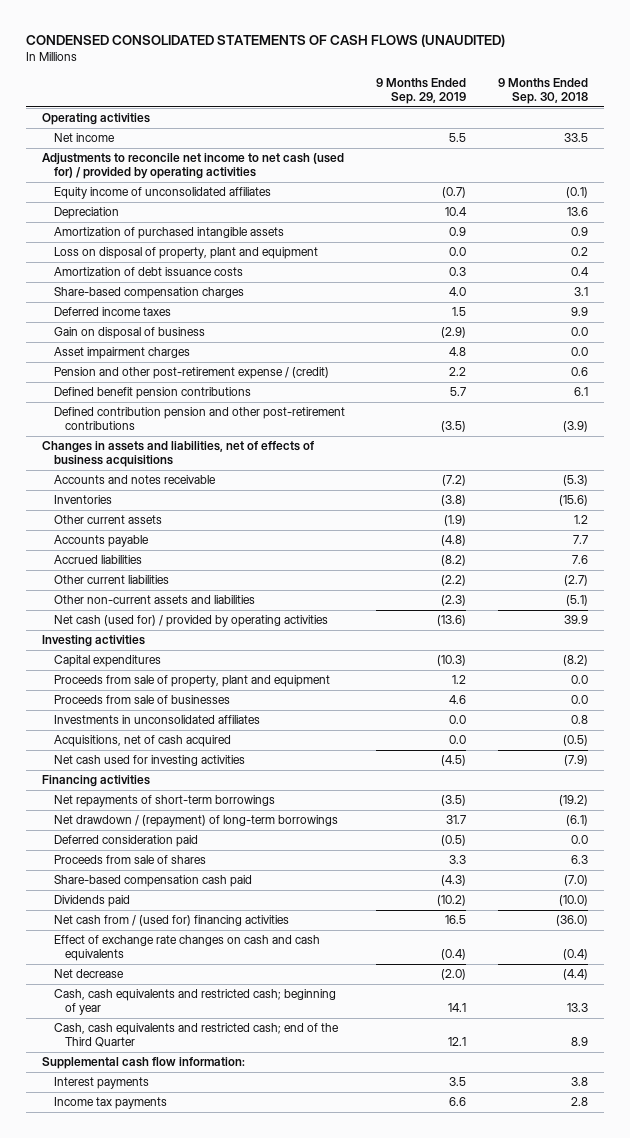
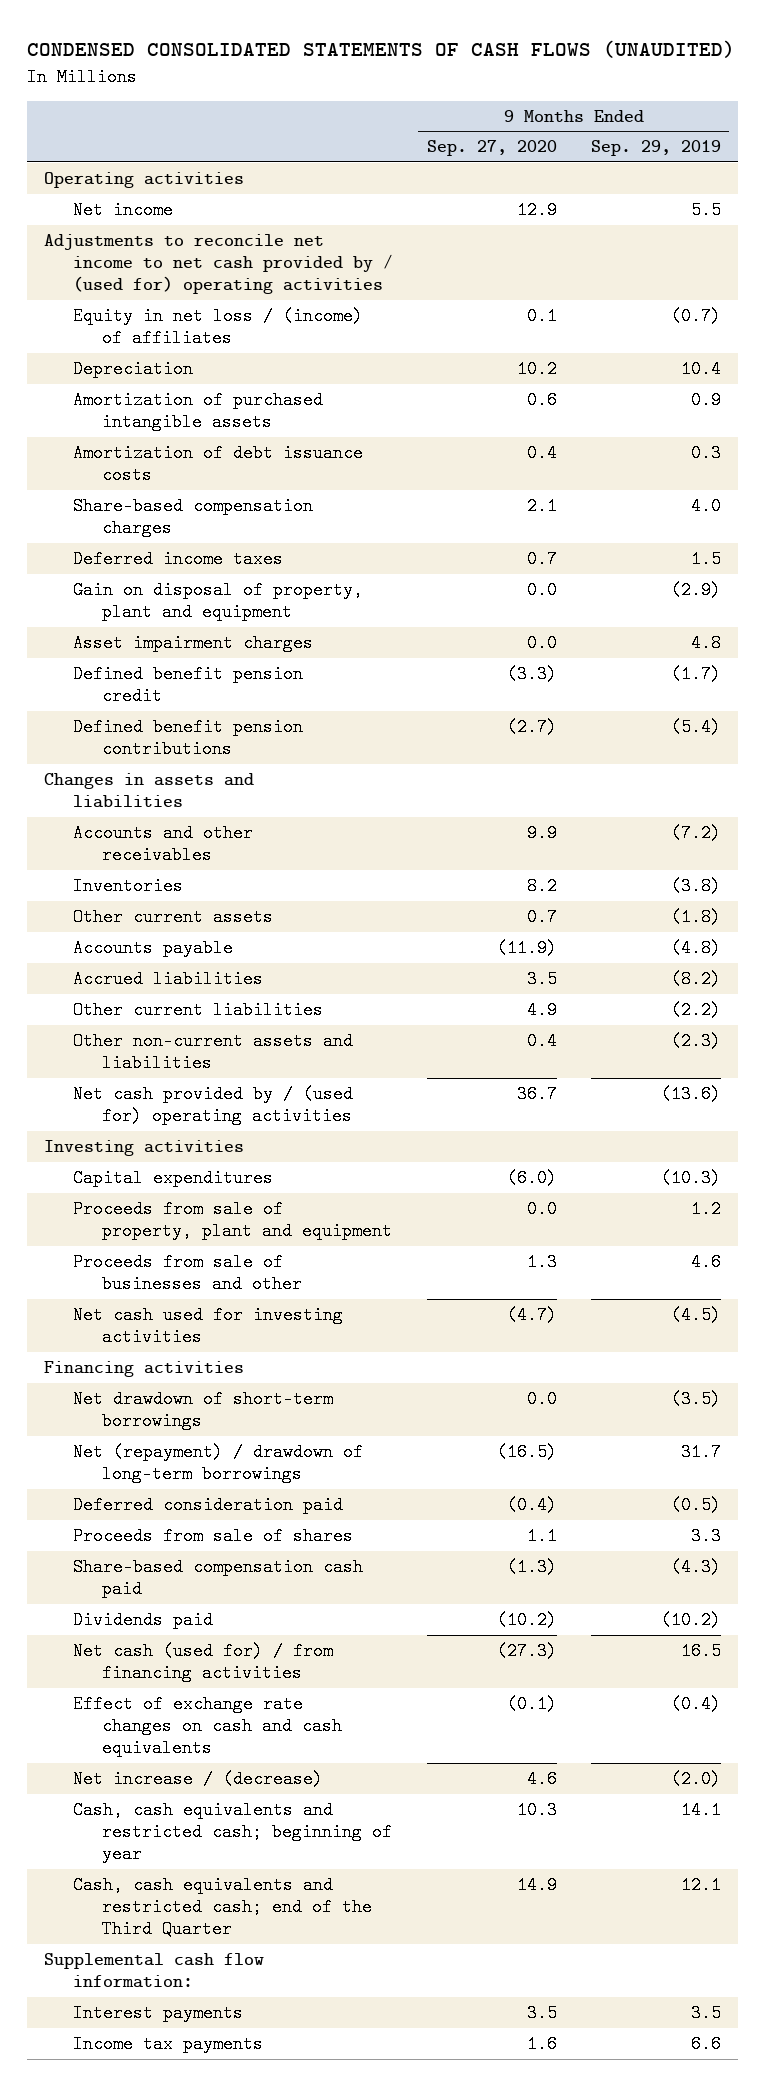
[498,78,589,104] 9 Months Ended Sep. 30, 2018 -> none
none -> [426,140,557,157] Sep. 27, 2020
[41,153,344,180] Adjustments to reconcile net income to net cash (used for) / provided by operating activities -> [44,234,393,294] Adjustments to reconcile net income to net cash provided by / (used for) operating activities
[53,187,271,200] Equity income of unconsolidated affiliates -> [72,307,363,348] Equity in net loss / (income) of affiliates
[53,247,318,260] Loss on disposal of property, plant and equipment -> none
[53,327,205,340] Gain on disposal of business -> none
none -> [72,581,363,622] Gain on disposal of property, plant and equipment
[53,367,329,380] Pension and other post-retirement expense / (credit) -> none
[53,407,345,431] Defined contribution pension and other post-retirement contributions -> none
none -> [72,665,303,706] Defined benefit pension credit
[450,387,467,397] 5.7 -> [670,718,721,737] (5.4)
[41,441,314,468] Changes in assets and liabilities, net of effects of business acquisitions -> [44,773,255,809] Changes in assets and liabilities
[53,475,216,485] Accounts and notes receivable -> [72,824,253,865] Accounts and other receivables
[444,515,467,527] (1.9) -> [670,908,721,927] (1.8)
[53,615,328,628] Net cash (used for) / provided by operating activities -> [72,1085,353,1126] Net cash provided by / (used for) operating activities
[53,715,260,725] Investments in unconsolidated affiliates -> none
[53,735,231,748] Acquisitions, net of cash acquired -> none
[53,695,230,705] Proceeds from sale of businesses -> [72,1253,302,1294] Proceeds from sale of businesses and other
[53,795,275,808] Net repayments of short-term borrowings -> [72,1390,333,1431] Net drawdown of short-term borrowings
[53,815,338,828] Net drawdown / (repayment) of long-term borrowings -> [72,1443,363,1484] Net (repayment) / drawdown of long-term borrowings
[53,915,289,927] Net cash from / (used for) financing activities -> [72,1642,333,1683] Net cash (used for) / from financing activities
[53,969,124,979] Net decrease -> [72,1770,323,1789] Net increase / (decrease)

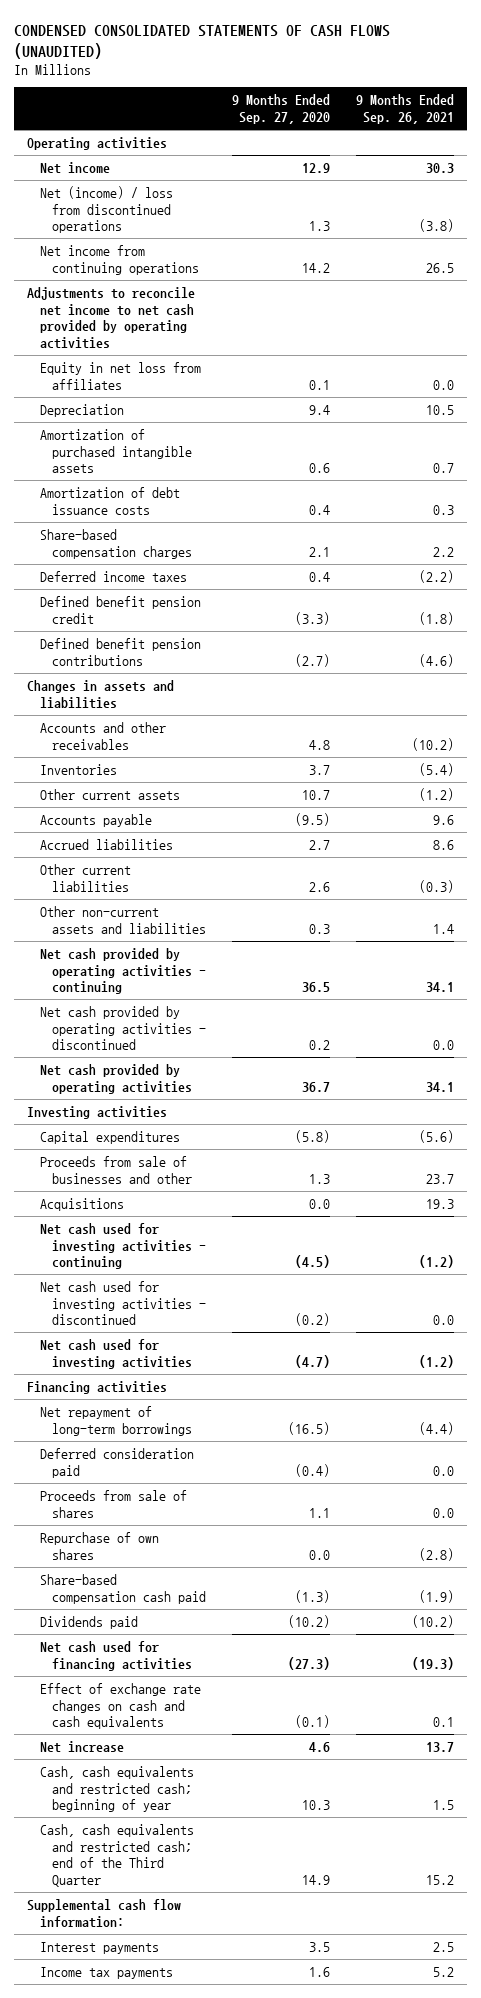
[590,140,721,157] Sep. 29, 2019 -> none
none -> [356,94,455,124] 9 Months Ended Sep. 26, 2021
none -> [39,186,173,234] Net (income) / loss from discontinued operations
none -> [39,245,200,275] Net income from continuing operations
[44,234,393,294] Adjustments to reconcile net income to net cash provided by / (used for) operating activities -> [27,287,196,349] Adjustments to reconcile net income to net cash provided by operating activities
[72,307,363,348] Equity in net loss / (income) of affiliates -> [39,362,201,390] Equity in net loss from affiliates
[516,360,557,379] 10.2 -> [309,405,331,416] 9.4
[72,581,363,622] Gain on disposal of property, plant and equipment -> none
[72,634,313,653] Asset impairment charges -> none
[526,550,557,569] 0.7 -> [309,572,331,583] 0.4
[526,824,557,843] 9.9 -> [309,739,331,750] 4.8
[526,877,557,896] 8.2 -> [309,765,331,776] 3.7
[526,908,557,927] 0.7 -> [302,790,331,801] 10.7
[496,939,557,958] (11.9) -> [295,813,331,827] (9.5)
[526,970,557,989] 3.5 -> [309,840,331,851] 2.7
[526,1001,557,1020] 4.9 -> [309,881,331,892] 2.6
[526,1032,557,1051] 0.4 -> [309,923,331,934] 0.3
none -> [39,948,207,995] Net cash provided by operating activities - continuing
none -> [39,1006,207,1051] Net cash provided by operating activities - discontinued
[72,1085,353,1126] Net cash provided by / (used for) operating activities -> [39,1064,193,1094] Net cash provided by operating activities
[72,1200,392,1241] Proceeds from sale of property, plant and equipment -> none
[506,1169,557,1188] (6.0) -> [295,1130,331,1144] (5.8)
none -> [39,1198,124,1212] Acquisitions
none -> [39,1223,207,1270] Net cash used for investing activities - continuing
none -> [39,1281,207,1326] Net cash used for investing activities - discontinued
[72,1390,333,1431] Net drawdown of short-term borrowings -> none
[72,1443,363,1484] Net (repayment) / drawdown of long-term borrowings -> [39,1406,193,1436] Net repayment of long-term borrowings
none -> [39,1532,159,1560] Repurchase of own shares
[72,1642,333,1683] Net cash (used for) / from financing activities -> [39,1641,193,1671] Net cash used for financing activities
[72,1770,323,1789] Net increase / (decrease) -> [39,1741,124,1754] Net increase

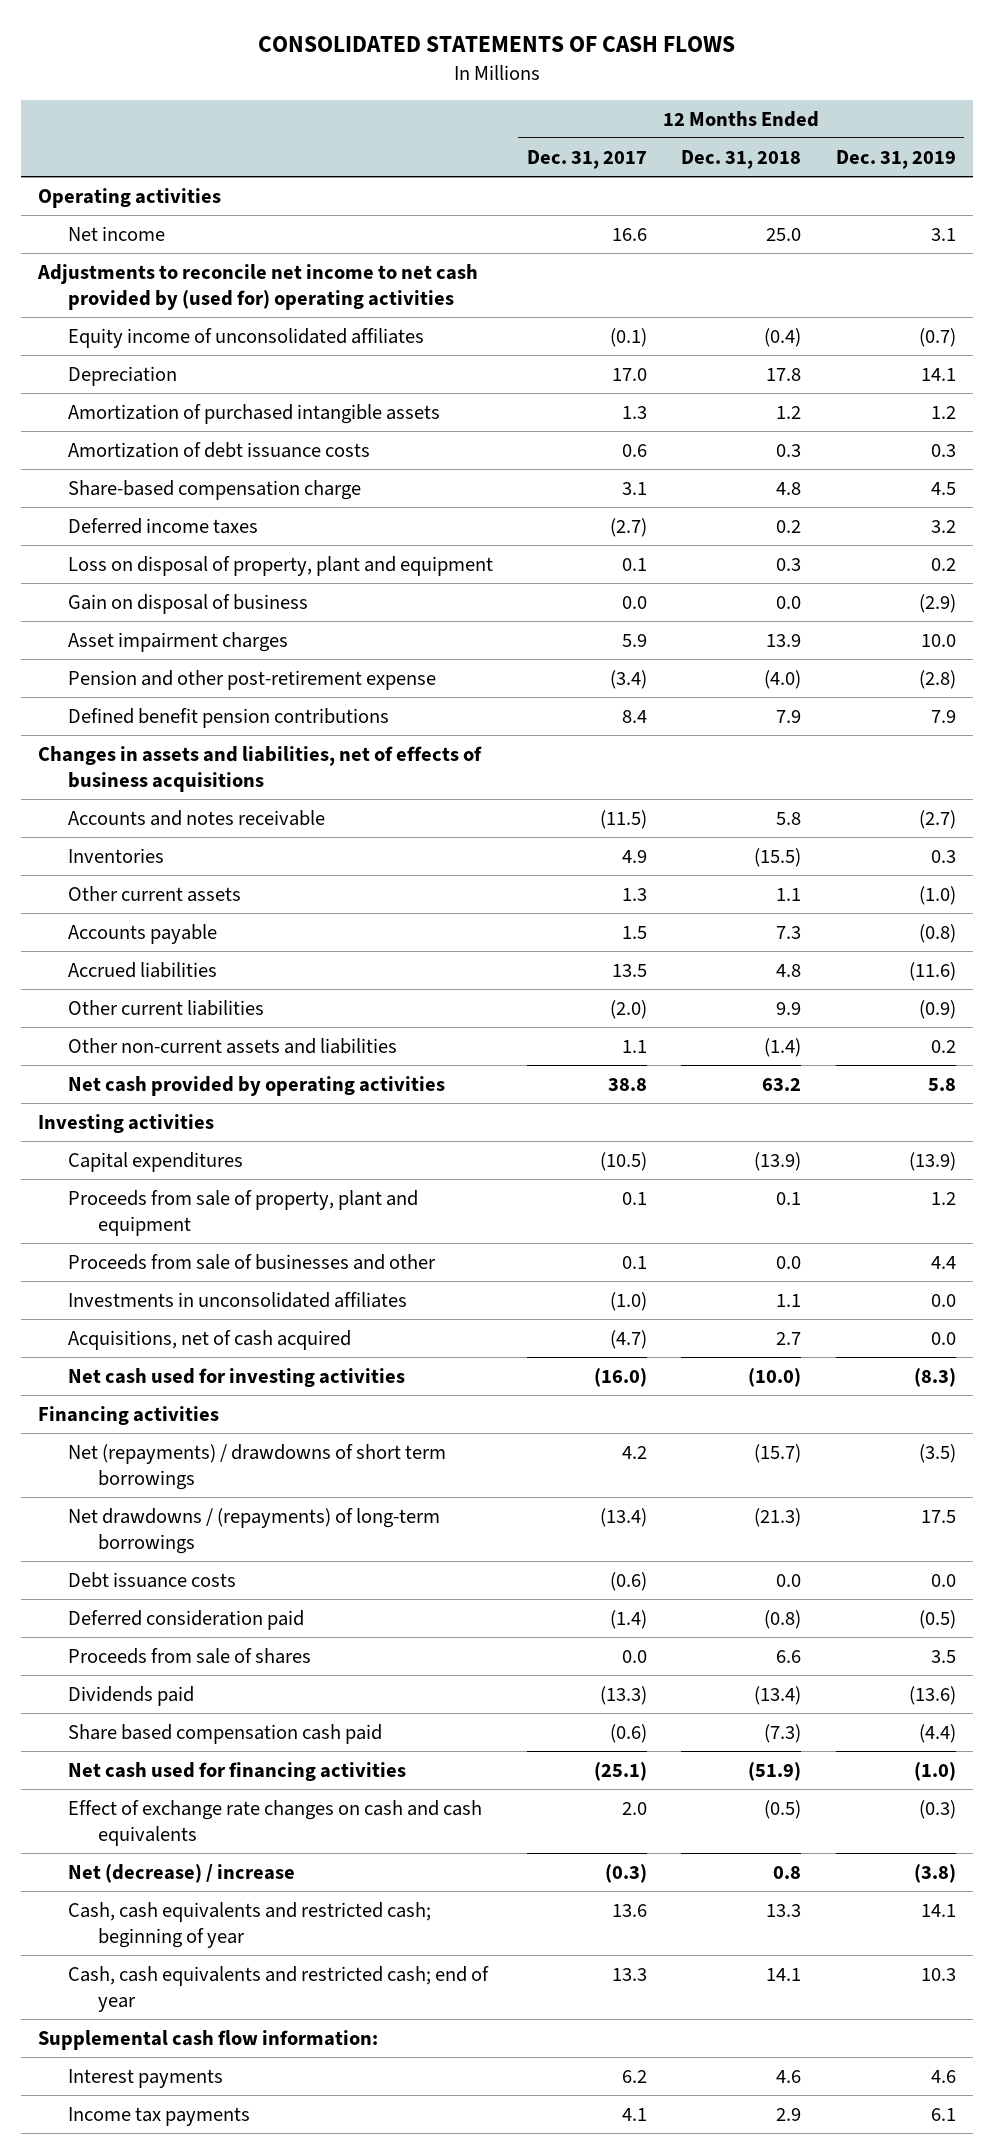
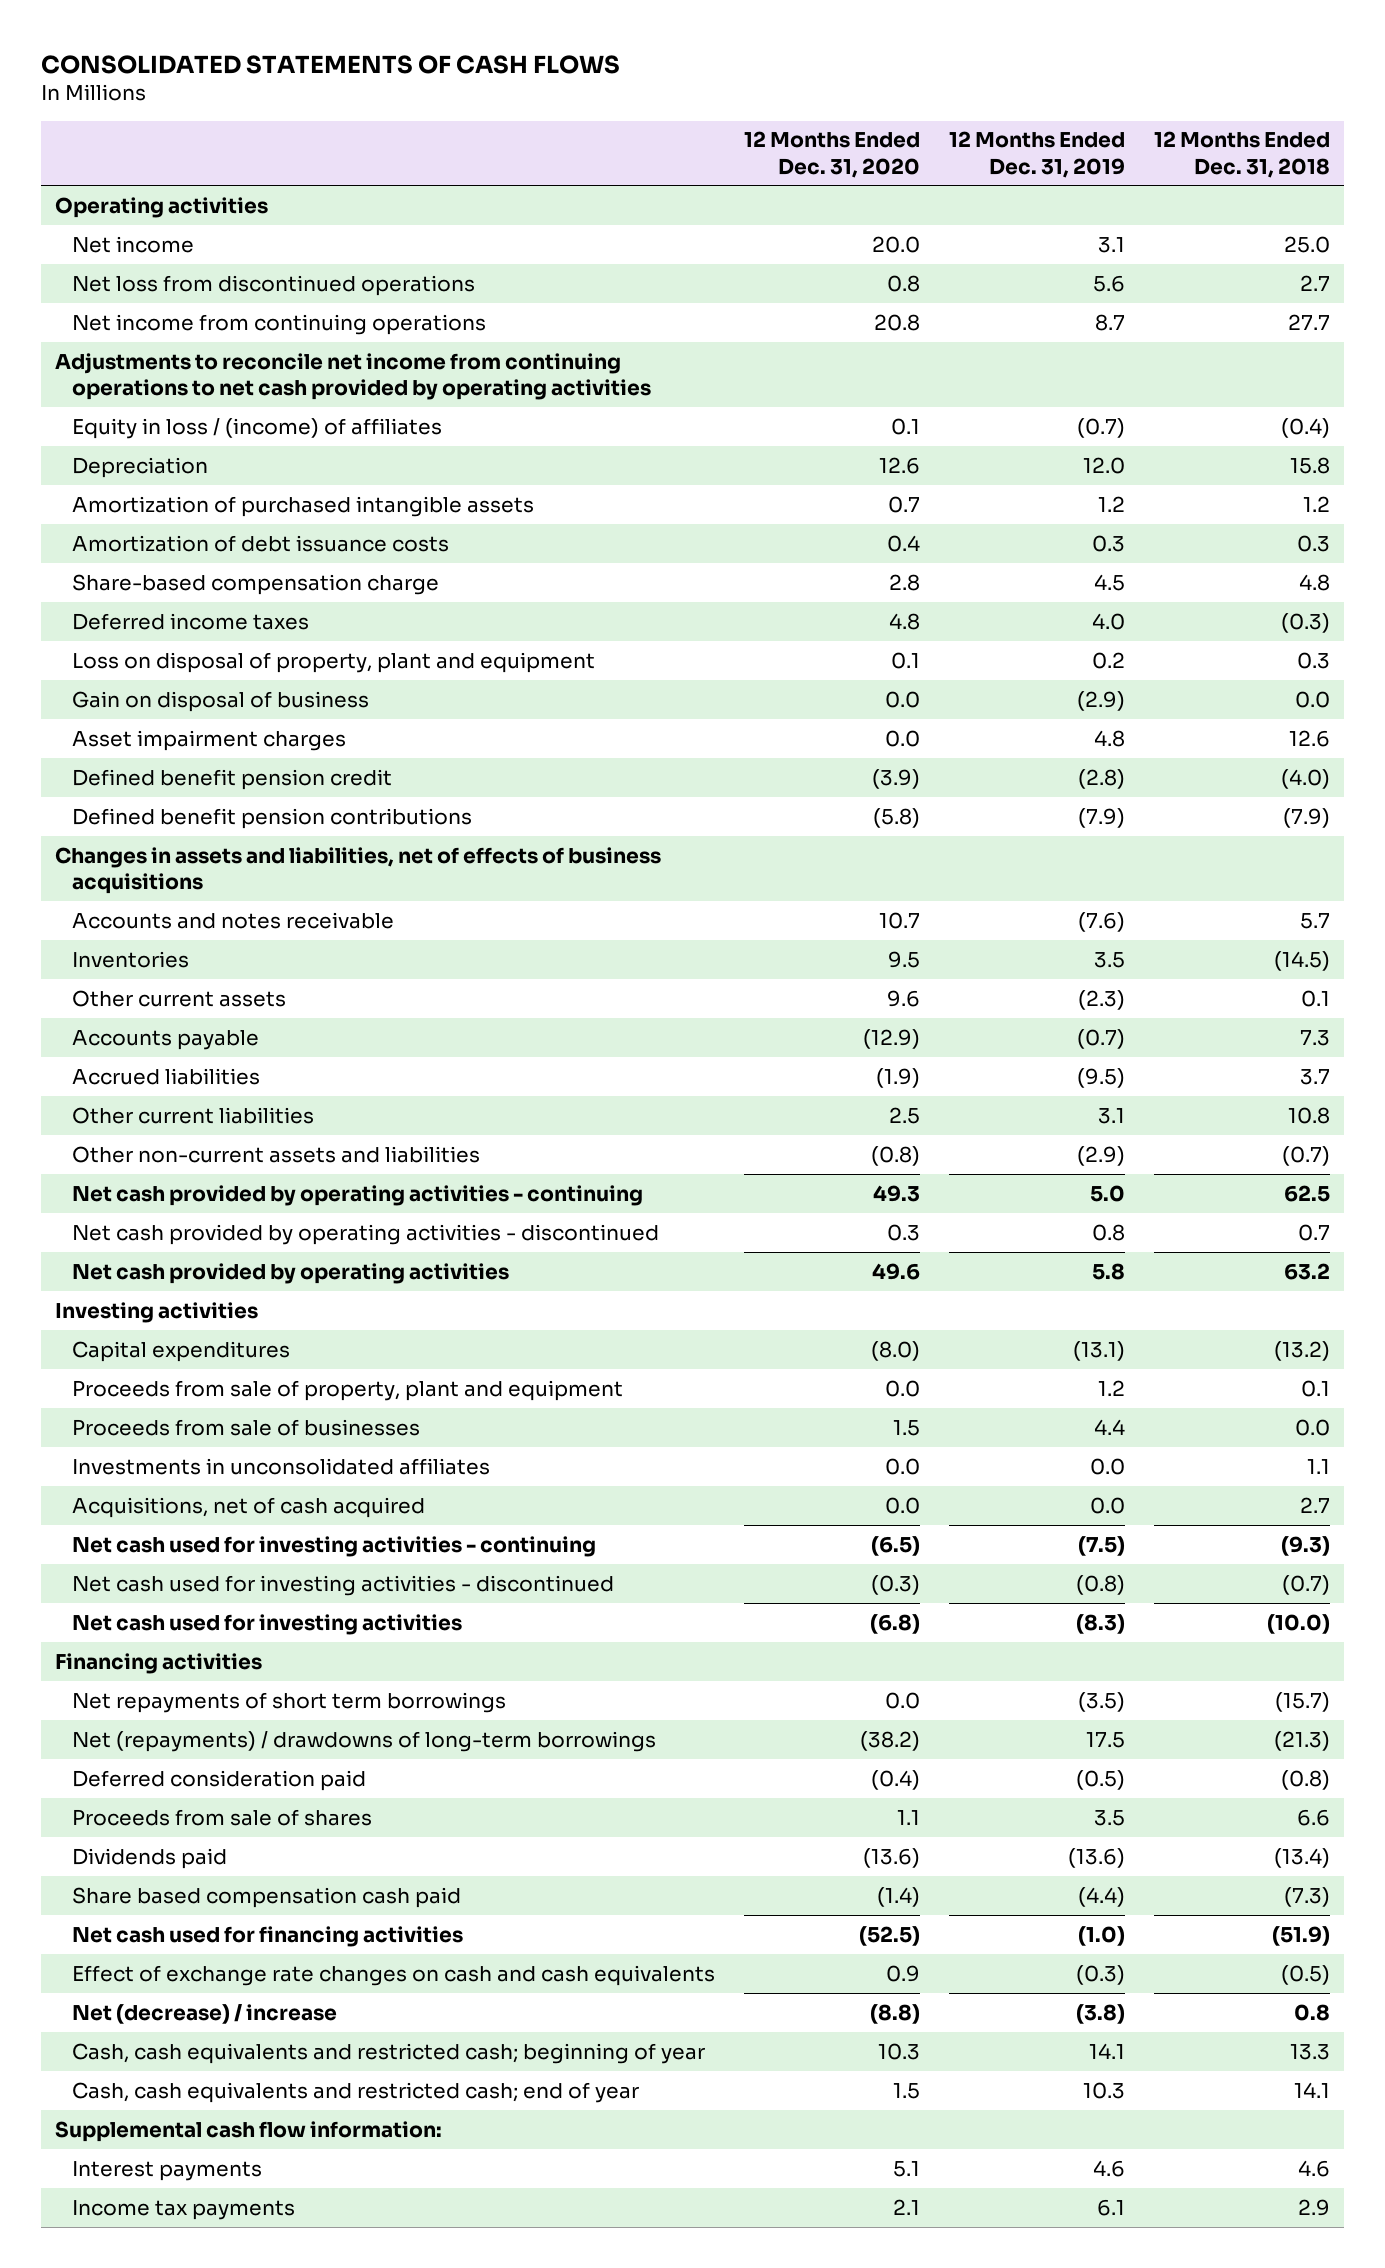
[527,149,648,169] Dec. 31, 2017 -> none
none -> [743,131,920,178] 12 Months Ended Dec. 31, 2020
none -> [71,274,475,296] Net loss from discontinued operations
none -> [71,313,486,335] Net income from continuing operations
[36,263,478,310] Adjustments to reconcile net income to net cash provided by (used for) operating activities -> [55,352,651,400] Adjustments to reconcile net income from continuing operations to net cash provided by operating activities
[67,327,424,348] Equity income of unconsolidated affiliates -> [71,417,442,439] Equity in loss / (income) of affiliates
[766,367,802,381] 17.8 -> [1289,456,1330,474] 15.8
[920,367,956,381] 14.1 -> [1082,456,1125,474] 12.0
[776,519,802,533] 0.2 -> [1280,612,1330,633] (0.3)
[930,519,956,533] 3.2 -> [1091,612,1125,630] 4.0
[766,633,802,647] 13.9 -> [1288,729,1330,747] 12.6
[920,633,956,647] 10.0 -> [1093,729,1125,747] 4.8
[67,669,436,690] Pension and other post-retirement expense -> [71,768,392,790] Defined benefit pension credit
[776,709,802,723] 7.9 -> [1282,807,1330,828] (7.9)
[930,709,956,723] 7.9 -> [1077,807,1125,828] (7.9)
[776,811,802,825] 5.8 -> [1299,912,1330,929] 5.7
[918,809,956,829] (2.7) -> [1077,911,1125,932] (7.6)
[754,847,802,867] (15.5) -> [1273,950,1330,971] (14.5)
[930,849,956,863] 0.3 -> [1093,951,1125,968] 3.5
[776,887,802,901] 1.1 -> [1300,989,1330,1007] 0.1
[918,885,956,905] (1.0) -> [1077,989,1125,1010] (2.3)
[918,923,956,943] (0.8) -> [1076,1028,1125,1049] (0.7)
[776,963,802,977] 4.8 -> [1299,1068,1330,1085] 3.7
[908,961,956,981] (11.6) -> [1076,1067,1125,1088] (9.5)
[776,1001,802,1015] 9.9 -> [1287,1106,1330,1124] 10.8
[918,999,956,1019] (0.9) -> [1097,1107,1125,1124] 3.1
[764,1037,802,1057] (1.4) -> [1281,1145,1330,1166] (0.7)
[930,1039,956,1053] 0.2 -> [1076,1145,1125,1166] (2.9)
none -> [71,1184,643,1206] Net cash provided by operating activities - continuing
none -> [71,1223,659,1245] Net cash provided by operating activities - discontinued
[754,1151,802,1171] (13.9) -> [1273,1340,1330,1361] (13.2)
[908,1151,956,1171] (13.9) -> [1072,1340,1125,1361] (13.1)
[67,1253,436,1270] Proceeds from sale of businesses and other -> [71,1418,420,1436] Proceeds from sale of businesses
none -> [71,1535,596,1557] Net cash used for investing activities - continuing
none -> [71,1574,614,1596] Net cash used for investing activities - discontinued
[67,1571,236,1588] Debt issuance costs -> none
[67,1443,446,1490] Net (repayments) / drawdowns of short term borrowings -> [71,1691,506,1713] Net repayments of short term borrowings
[67,1507,440,1554] Net drawdowns / (repayments) of long-term borrowings -> [71,1730,656,1752] Net (repayments) / drawdowns of long-term borrowings

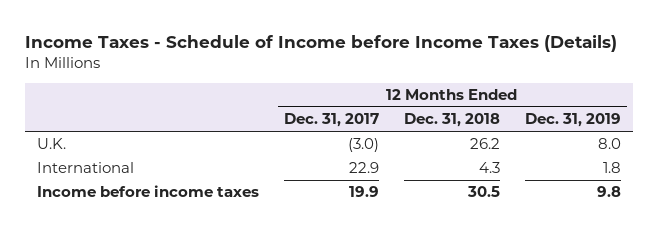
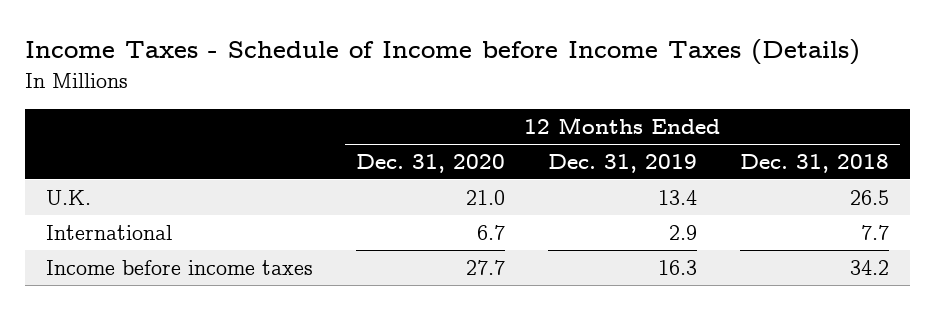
[284,113,380,128] Dec. 31, 2017 -> none
none -> [355,154,505,174] Dec. 31, 2020
[469,138,500,150] 26.2 -> [849,189,889,205] 26.5
[597,138,621,150] 8.0 -> [657,189,697,205] 13.4
[478,162,500,174] 4.3 -> [860,224,889,240] 7.7
[602,162,621,174] 1.8 -> [668,224,697,240] 2.9
[466,186,500,198] 30.5 -> [849,259,889,275] 34.2
[596,186,621,198] 9.8 -> [657,259,697,275] 16.3

